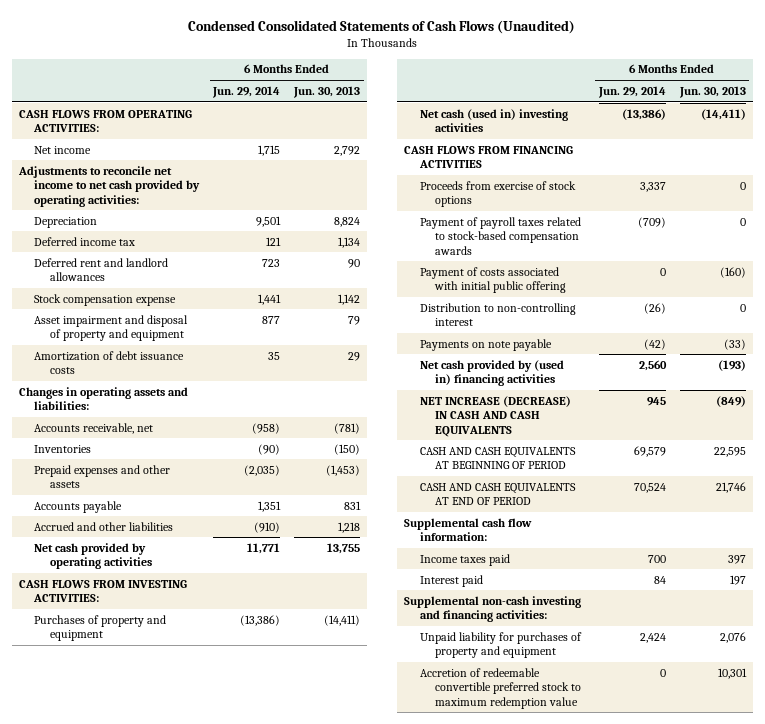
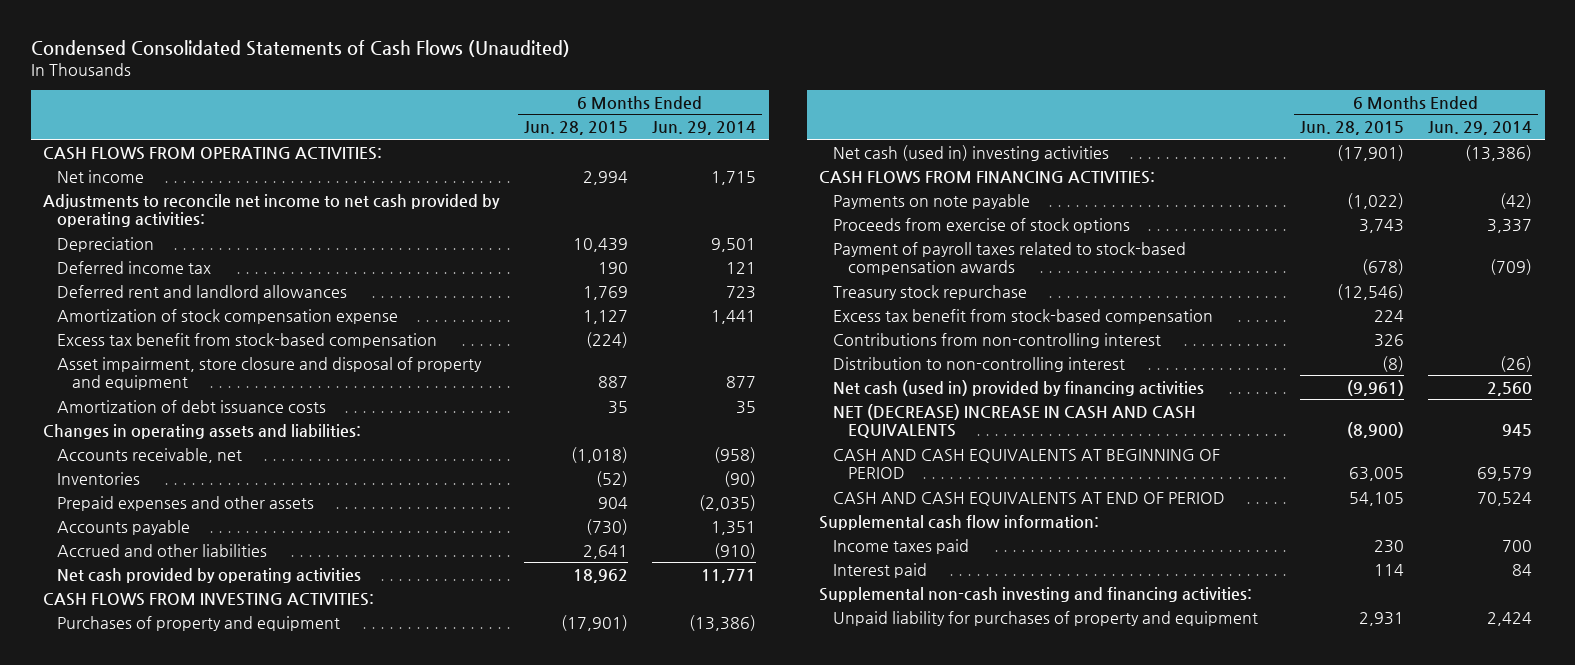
[293,85,361,98] Jun. 30, 2013 -> none
none -> [523,121,628,136] Jun. 28, 2015
[34,293,177,306] Stock compensation expense -> [57,308,399,324] Amortization of stock compensation expense
none -> [57,332,438,348] Excess tax benefit from stock-based compensation
[34,314,189,342] Asset impairment and disposal of property and equipment -> [57,356,483,391] Asset impairment, store closure and disposal of property and equipment
[404,145,574,169] CASH FLOWS FROM FINANCING ACTIVITIES -> [819,170,1156,184] CASH FLOWS FROM FINANCING ACTIVITIES:
[419,338,552,351] Payments on note payable -> [833,193,1031,209] Payments on note payable
[419,266,567,294] Payment of costs associated with initial public offering -> none
none -> [833,284,1028,300] Treasury stock repurchase
none -> [833,308,1214,324] Excess tax benefit from stock-based compensation
none -> [833,332,1162,348] Contributions from non-controlling interest
[419,359,564,387] Net cash provided by (used in) financing activities -> [833,379,1205,396] Net cash (used in) provided by financing activities
[419,395,571,437] NET INCREASE (DECREASE) IN CASH AND CASH EQUIVALENTS -> [833,403,1197,439] NET (DECREASE) INCREASE IN CASH AND CASH EQUIVALENTS
[419,667,582,709] Accretion of redeemable convertible preferred stock to maximum redemption value -> none

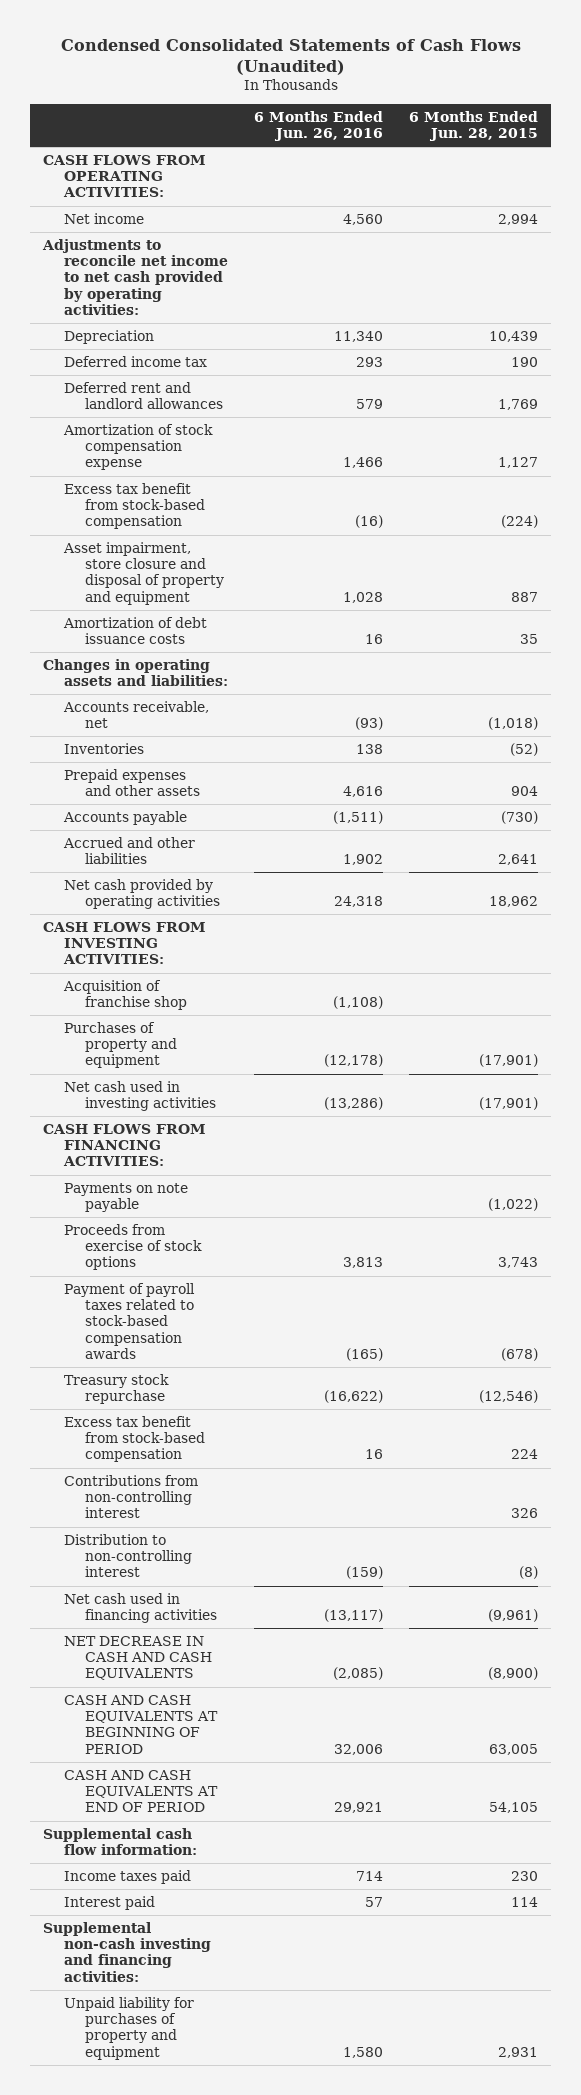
[652,121,757,136] Jun. 29, 2014 -> none
none -> [253,110,383,141] 6 Months Ended Jun. 26, 2016
none -> [62,980,187,1011] Acquisition of franchise shop
[833,144,1110,161] Net cash (used in) investing activities -> [63,1081,216,1112] Net cash used in investing activities
[833,379,1205,396] Net cash (used in) provided by financing activities -> [63,1593,217,1624] Net cash used in financing activities
[833,403,1197,439] NET (DECREASE) INCREASE IN CASH AND CASH EQUIVALENTS -> [63,1636,212,1681] NET DECREASE IN CASH AND CASH EQUIVALENTS

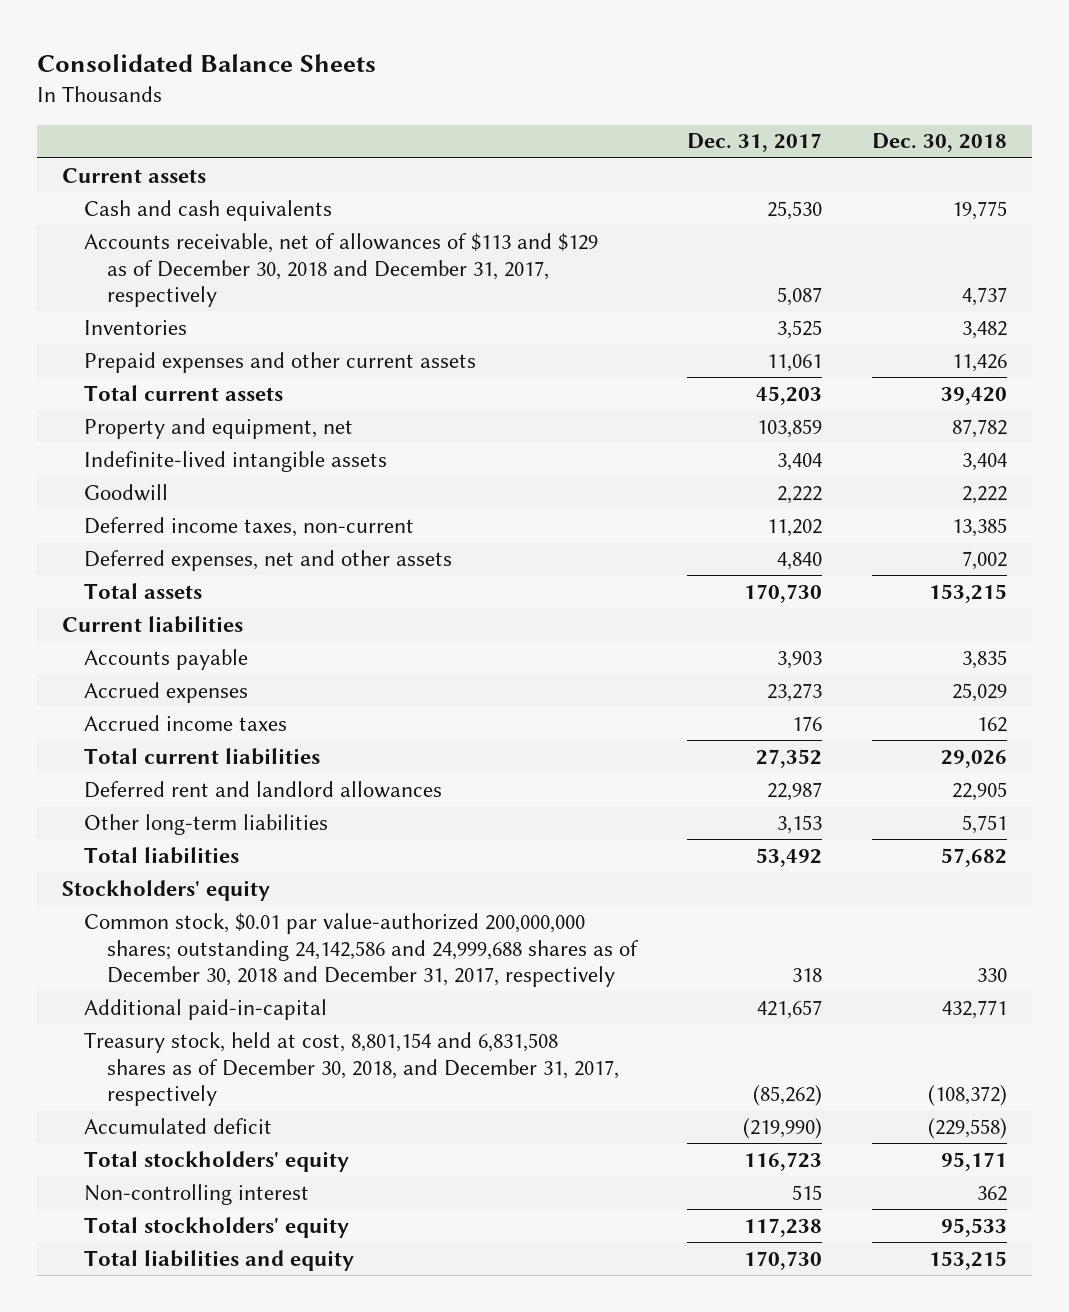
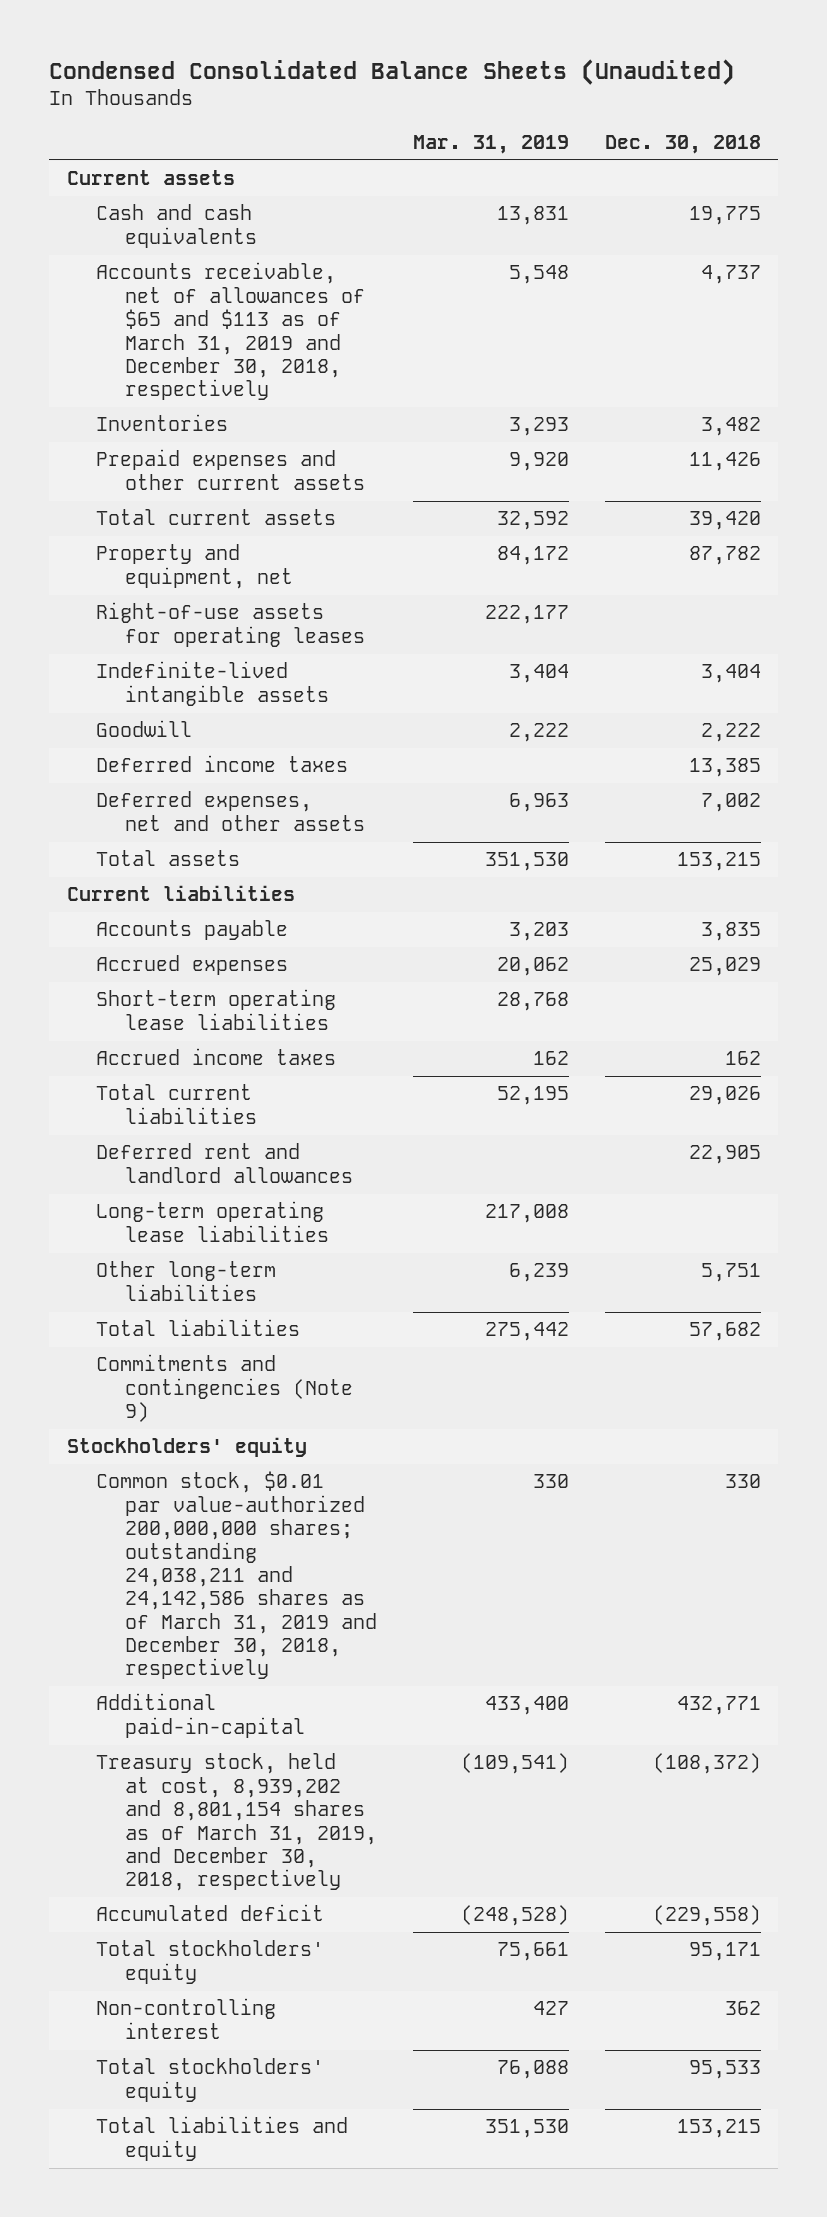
[36,53,376,72] Consolidated Balance Sheets -> [48,59,735,86] Condensed Consolidated Balance Sheets (Unaudited)
[686,133,822,153] Dec. 31, 2017 -> none
none -> [412,135,569,155] Mar. 31, 2019
[84,232,599,308] Accounts receivable, net of allowances of $113 and $129 as of December 30, 2018 and December 31, 2017, respectively -> [95,262,366,401] Accounts receivable, net of allowances of $65 and $113 as of March 31, 2019 and December 30, 2018, respectively
none -> [95,602,366,647] Right-of-use assets for operating leases
[84,516,415,537] Deferred income taxes, non-current -> [95,755,348,773] Deferred income taxes
none -> [95,989,336,1030] Short-term operating lease liabilities
none -> [95,1201,330,1242] Long-term operating lease liabilities
none -> [95,1354,354,1423] Commitments and contingencies (Note 9)
[84,912,639,988] Common stock, $0.01 par value-authorized 200,000,000 shares; outstanding 24,142,586 and 24,999,688 shares as of December 30, 2018 and December 31, 2017, respectively -> [95,1471,378,1680] Common stock, $0.01 par value-authorized 200,000,000 shares; outstanding 24,038,211 and 24,142,586 shares as of March 31, 2019 and December 30, 2018, respectively
[84,1031,619,1107] Treasury stock, held at cost, 8,801,154 and 6,831,508 shares as of December 30, 2018, and December 31, 2017, respectively -> [95,1753,378,1892] Treasury stock, held at cost, 8,939,202 and 8,801,154 shares as of March 31, 2019, and December 30, 2018, respectively

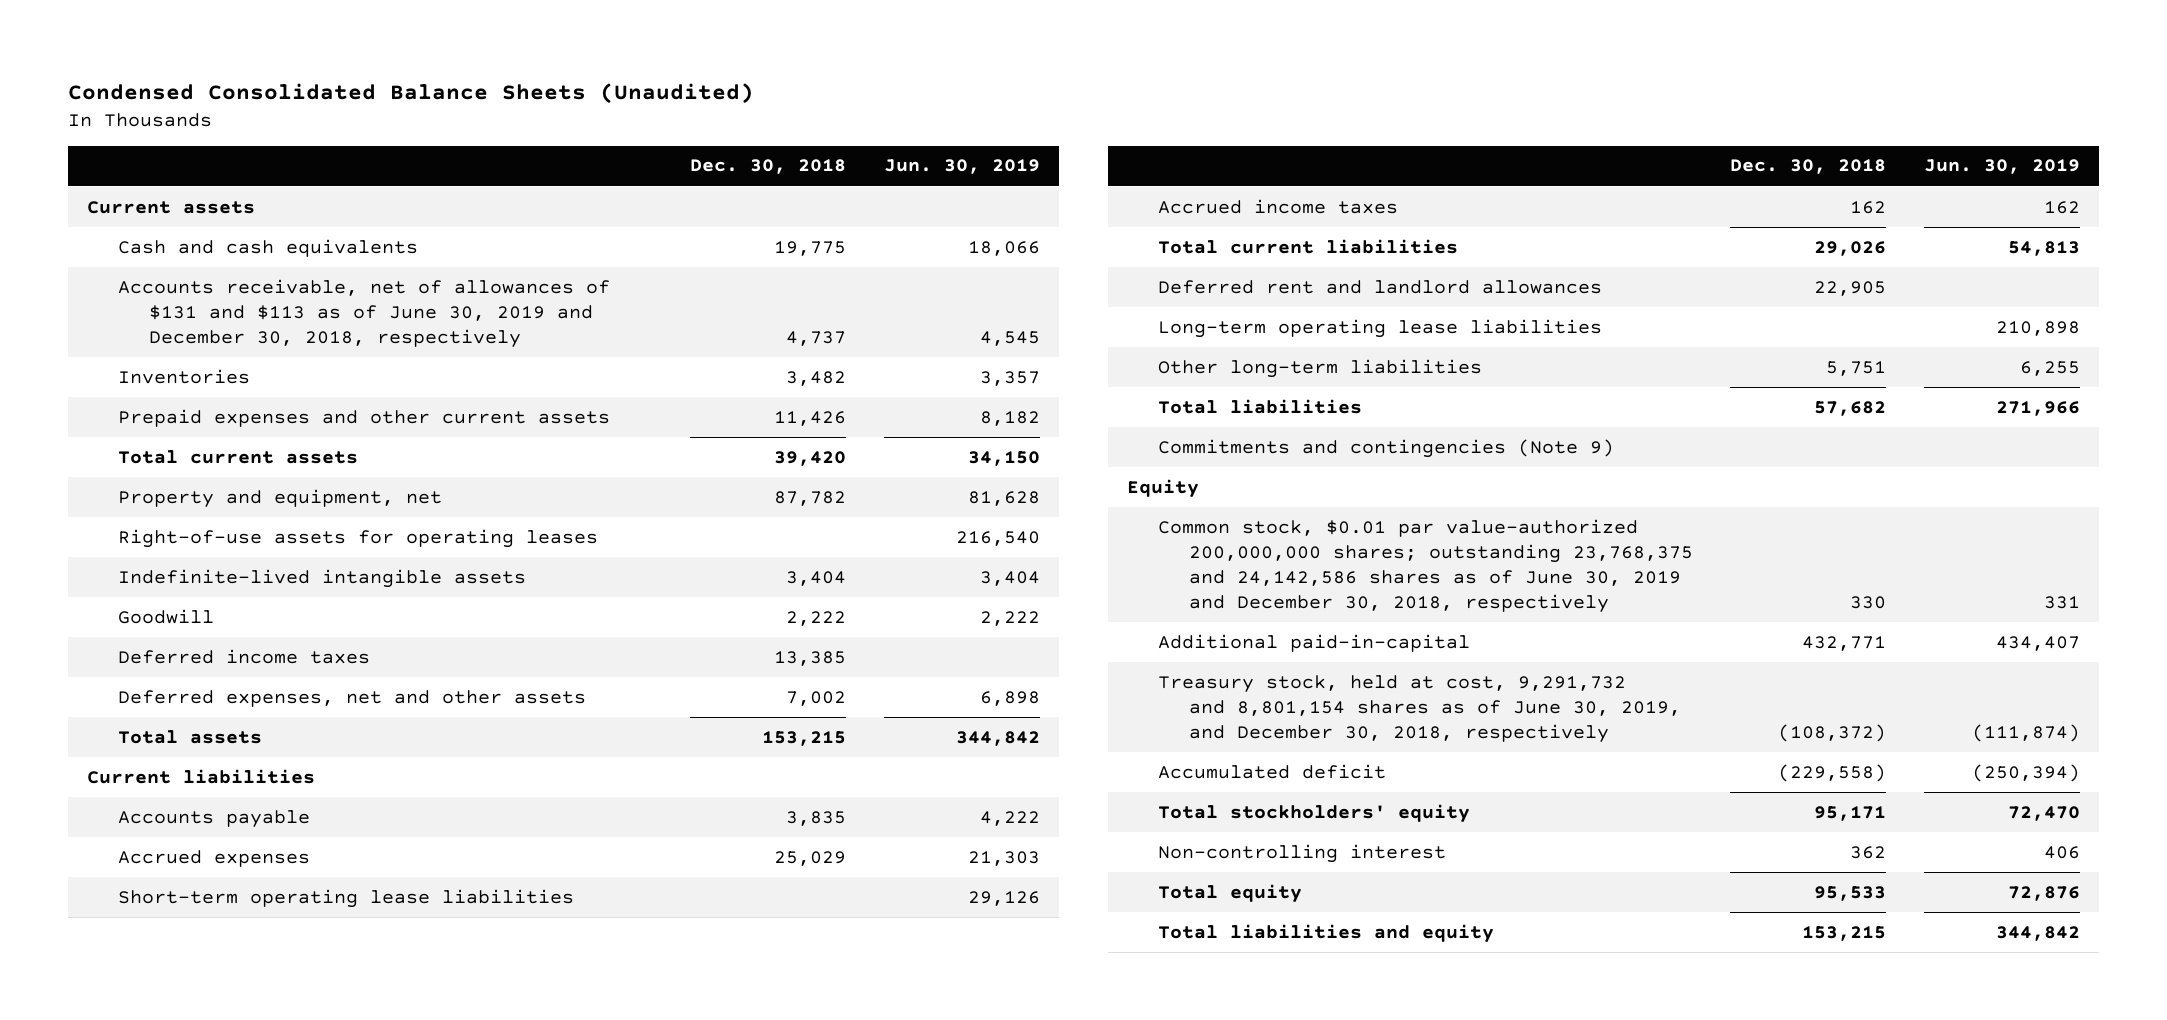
[412,135,569,155] Mar. 31, 2019 -> none
none -> [883,159,1040,175] Jun. 30, 2019
[95,262,366,401] Accounts receivable, net of allowances of $65 and $113 as of March 31, 2019 and December 30, 2018, respectively -> [117,278,610,348] Accounts receivable, net of allowances of $131 and $113 as of June 30, 2019 and December 30, 2018, respectively
[66,1437,307,1458] Stockholders' equity -> [1126,478,1199,498] Equity
[95,1471,378,1680] Common stock, $0.01 par value-authorized 200,000,000 shares; outstanding 24,038,211 and 24,142,586 shares as of March 31, 2019 and December 30, 2018, respectively -> [1157,518,1694,613] Common stock, $0.01 par value-authorized 200,000,000 shares; outstanding 23,768,375 and 24,142,586 shares as of June 30, 2019 and December 30, 2018, respectively
[95,1753,378,1892] Treasury stock, held at cost, 8,939,202 and 8,801,154 shares as of March 31, 2019, and December 30, 2018, respectively -> [1157,674,1682,743] Treasury stock, held at cost, 9,291,732 and 8,801,154 shares as of June 30, 2019, and December 30, 2018, respectively
[95,2058,324,2102] Total stockholders' equity -> [1157,883,1302,903] Total equity

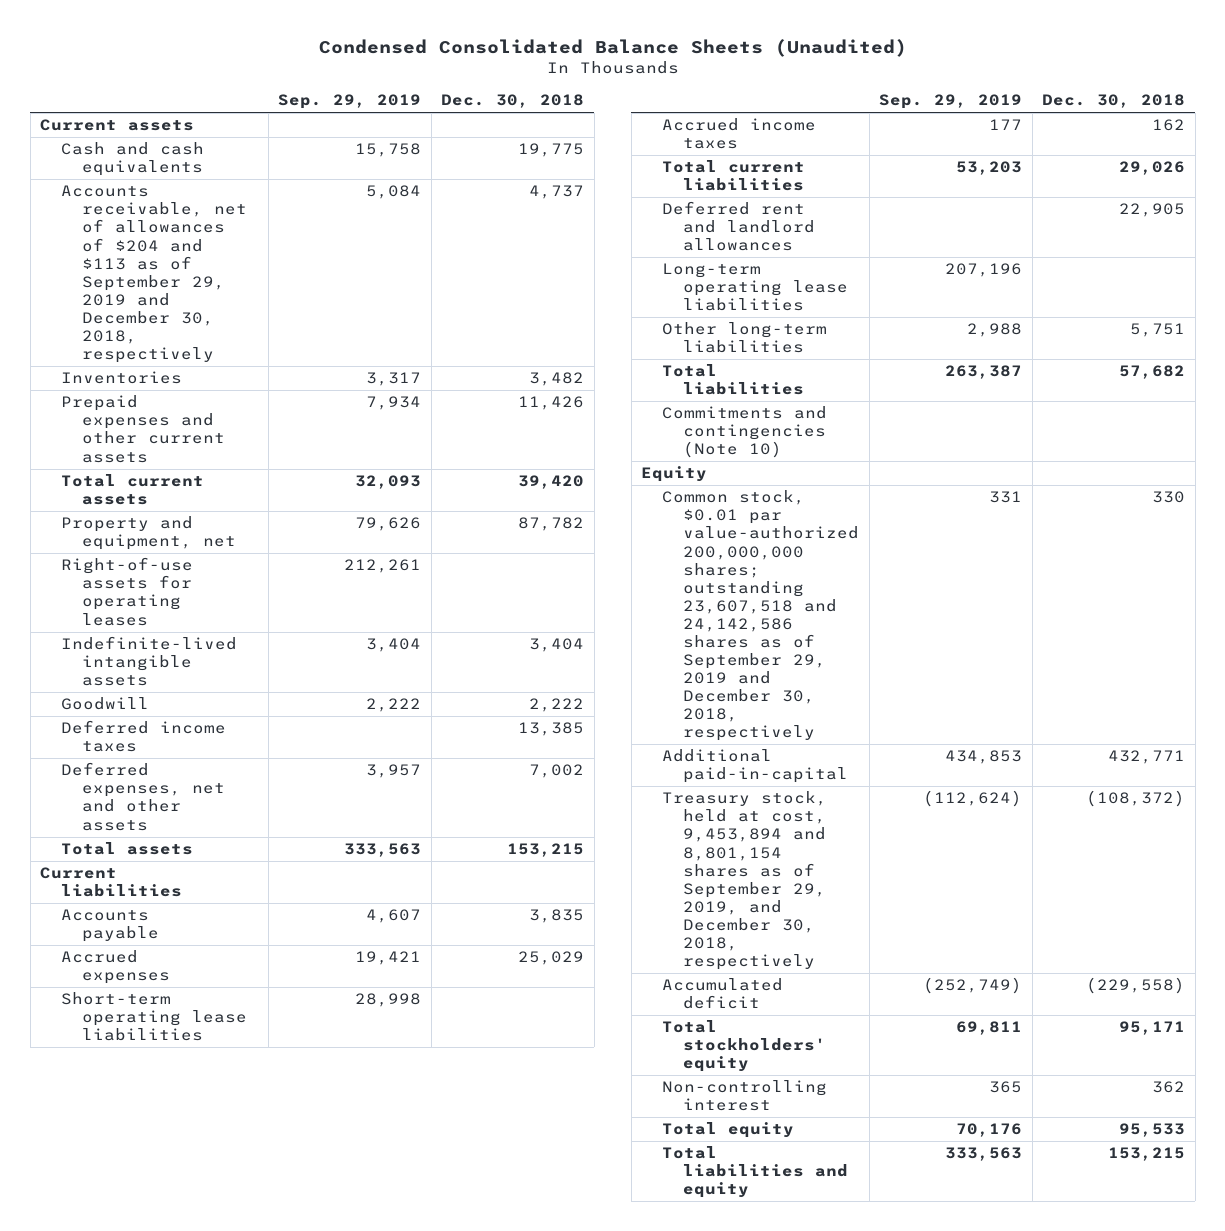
[883,159,1040,175] Jun. 30, 2019 -> none
none -> [278,94,422,110] Sep. 29, 2019
[117,278,610,348] Accounts receivable, net of allowances of $131 and $113 as of June 30, 2019 and December 30, 2018, respectively -> [61,185,248,363] Accounts receivable, net of allowances of $204 and $113 as of September 29, 2019 and December 30, 2018, respectively
[1157,438,1614,458] Commitments and contingencies (Note 9) -> [662,406,828,459] Commitments and contingencies (Note 10)
[1157,518,1694,613] Common stock, $0.01 par value-authorized 200,000,000 shares; outstanding 23,768,375 and 24,142,586 shares as of June 30, 2019 and December 30, 2018, respectively -> [662,490,860,742] Common stock, $0.01 par value-authorized 200,000,000 shares; outstanding 23,607,518 and 24,142,586 shares as of September 29, 2019 and December 30, 2018, respectively
[1157,674,1682,743] Treasury stock, held at cost, 9,291,732 and 8,801,154 shares as of June 30, 2019, and December 30, 2018, respectively -> [662,791,828,970] Treasury stock, held at cost, 9,453,894 and 8,801,154 shares as of September 29, 2019, and December 30, 2018, respectively

